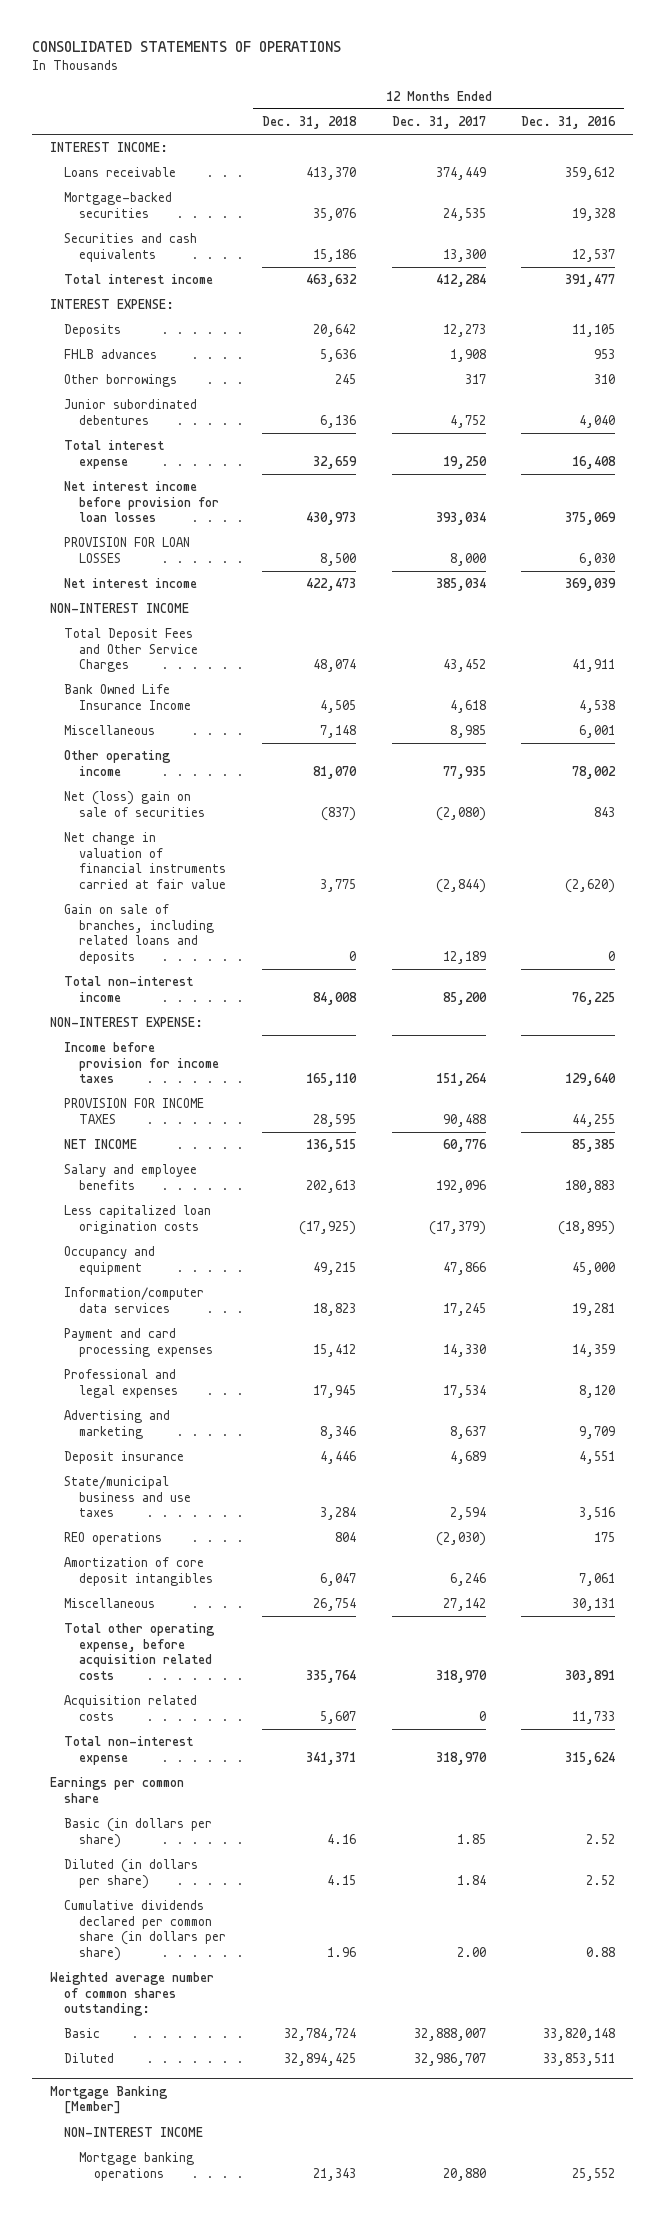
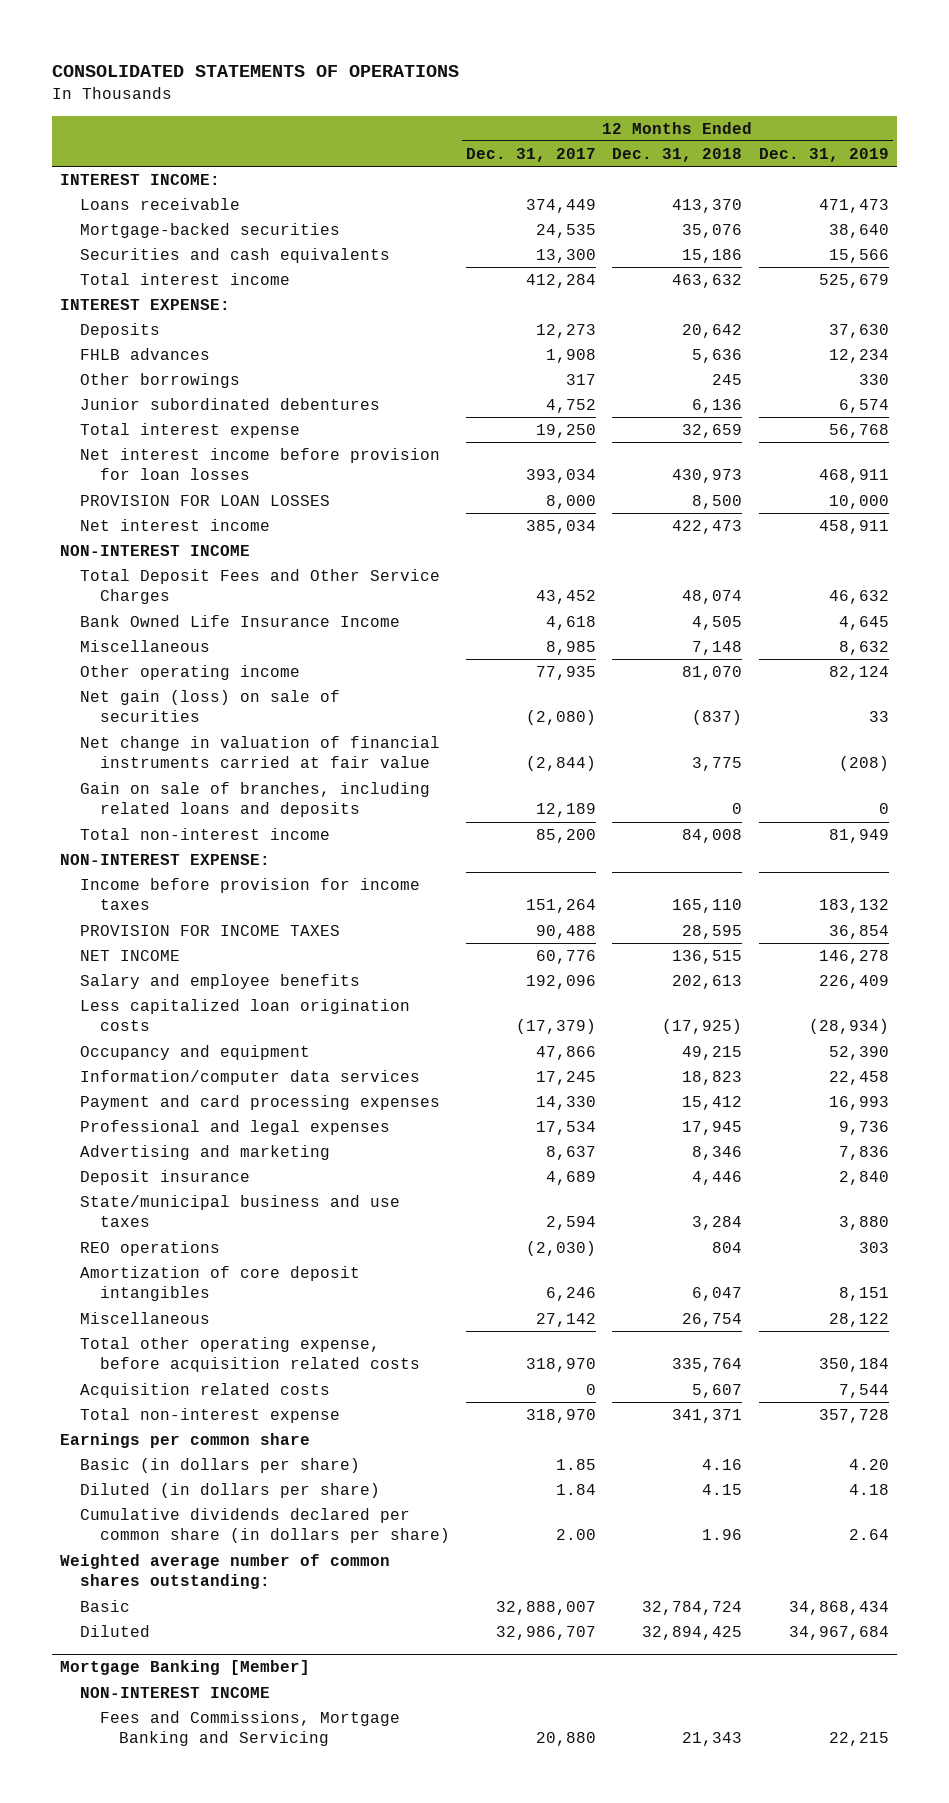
[521,116,617,130] Dec. 31, 2016 -> none
none -> [758,148,889,163] Dec. 31, 2019
[64,791,205,817] Net (loss) gain on sale of securities -> [79,690,340,723] Net gain (loss) on sale of securities
[78,2152,194,2181] Mortgage banking operations -> [99,1711,400,1747] Fees and Commissions, Mortgage Banking and Servicing

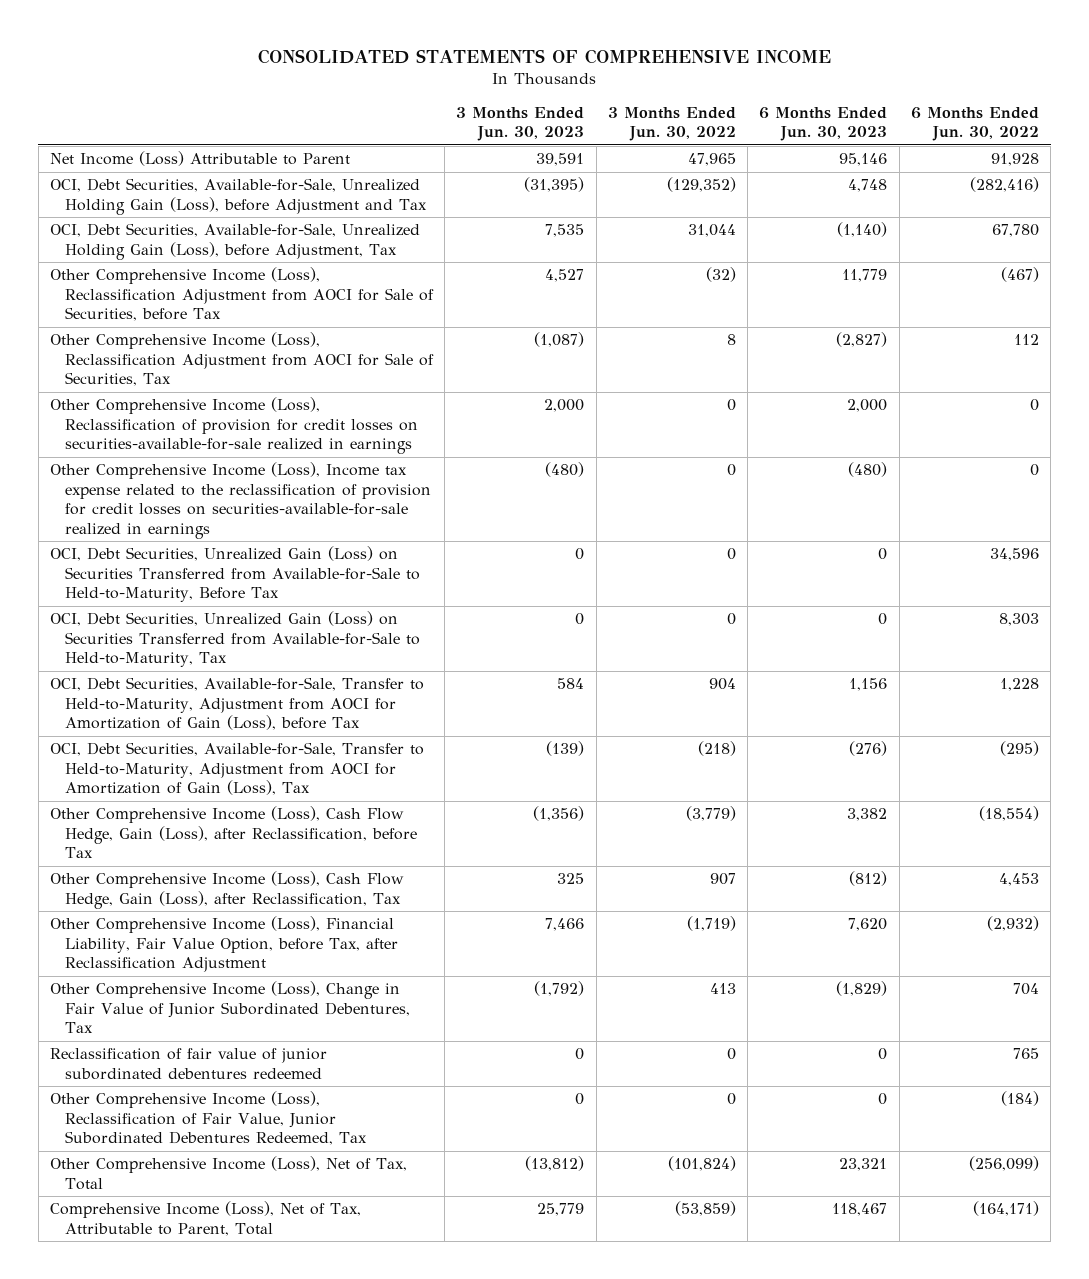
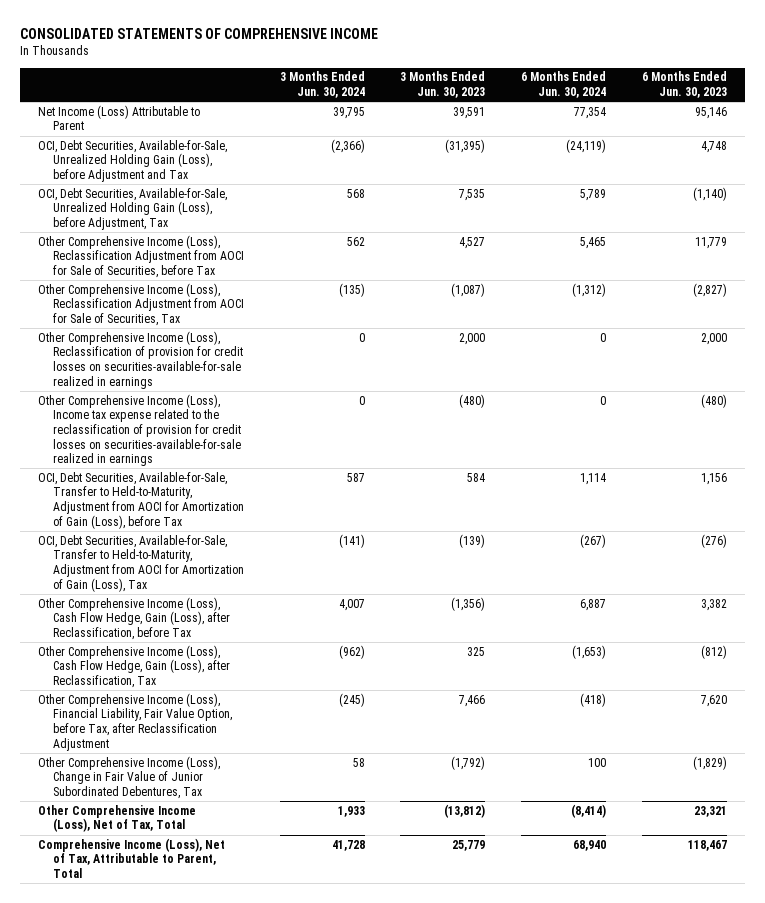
[607,107,736,142] 3 Months Ended Jun. 30, 2022 -> none
[910,107,1039,142] 6 Months Ended Jun. 30, 2022 -> none
none -> [279,71,365,98] 3 Months Ended Jun. 30, 2024
none -> [521,71,607,98] 6 Months Ended Jun. 30, 2024
[49,546,420,603] OCI, Debt Securities, Unrealized Gain (Loss) on Securities Transferred from Available-for-Sale to Held-to-Maturity, Before Tax -> none
[49,611,420,668] OCI, Debt Securities, Unrealized Gain (Loss) on Securities Transferred from Available-for-Sale to Held-to-Maturity, Tax -> none
[49,1048,327,1080] Reclassification of fair value of junior subordinated debentures redeemed -> none
[49,1091,367,1146] Other Comprehensive Income (Loss), Reclassification of Fair Value, Junior Subordinated Debentures Redeemed, Tax -> none

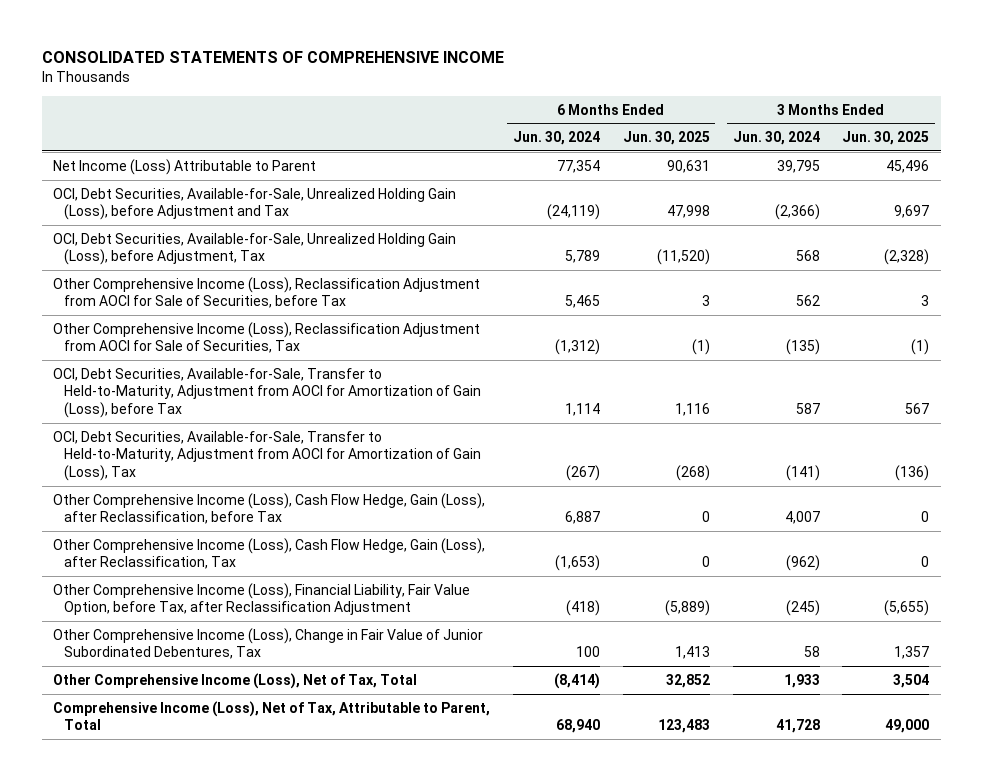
[400,71,486,98] 3 Months Ended Jun. 30, 2023 -> none
[641,71,727,98] 6 Months Ended Jun. 30, 2023 -> none
none -> [622,131,710,146] Jun. 30, 2025
none -> [842,131,930,146] Jun. 30, 2025
[37,330,244,389] Other Comprehensive Income (Loss), Reclassification of provision for credit losses on securities-available-for-sale realized in earnings -> none
[37,393,242,467] Other Comprehensive Income (Loss), Income tax expense related to the reclassification of provision for credit losses on securities-available-for-sale realized in earnings -> none

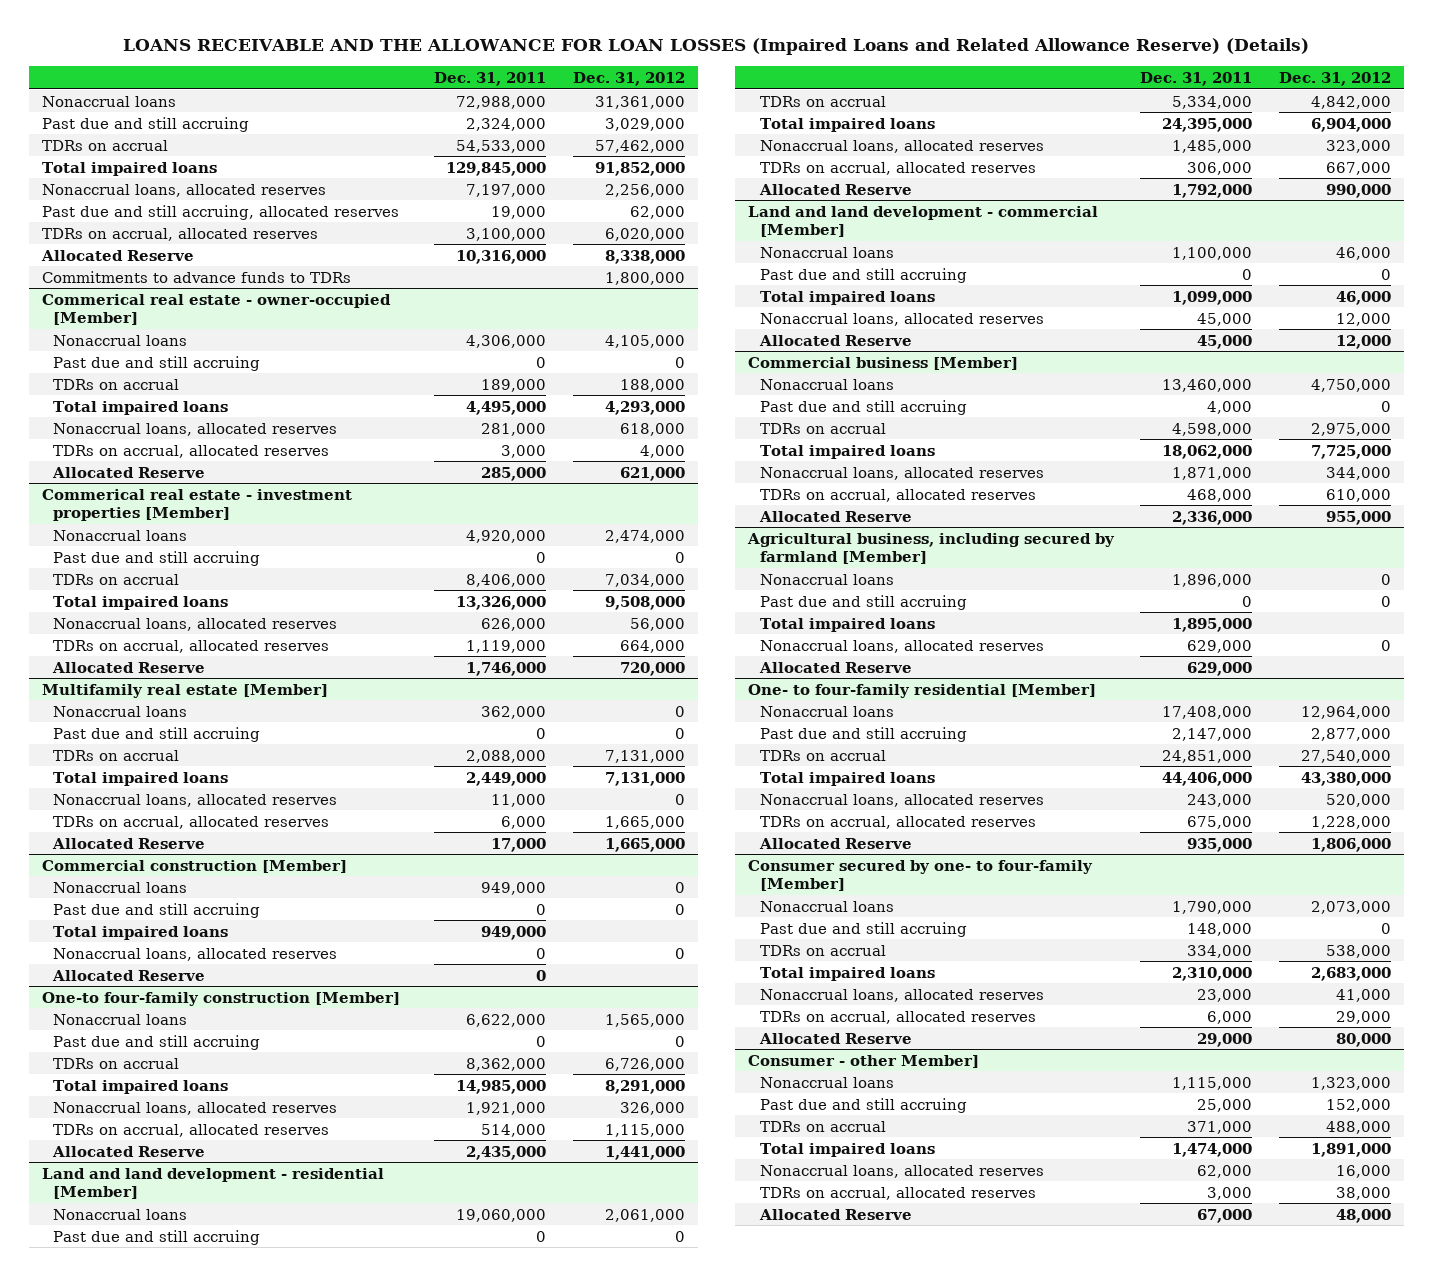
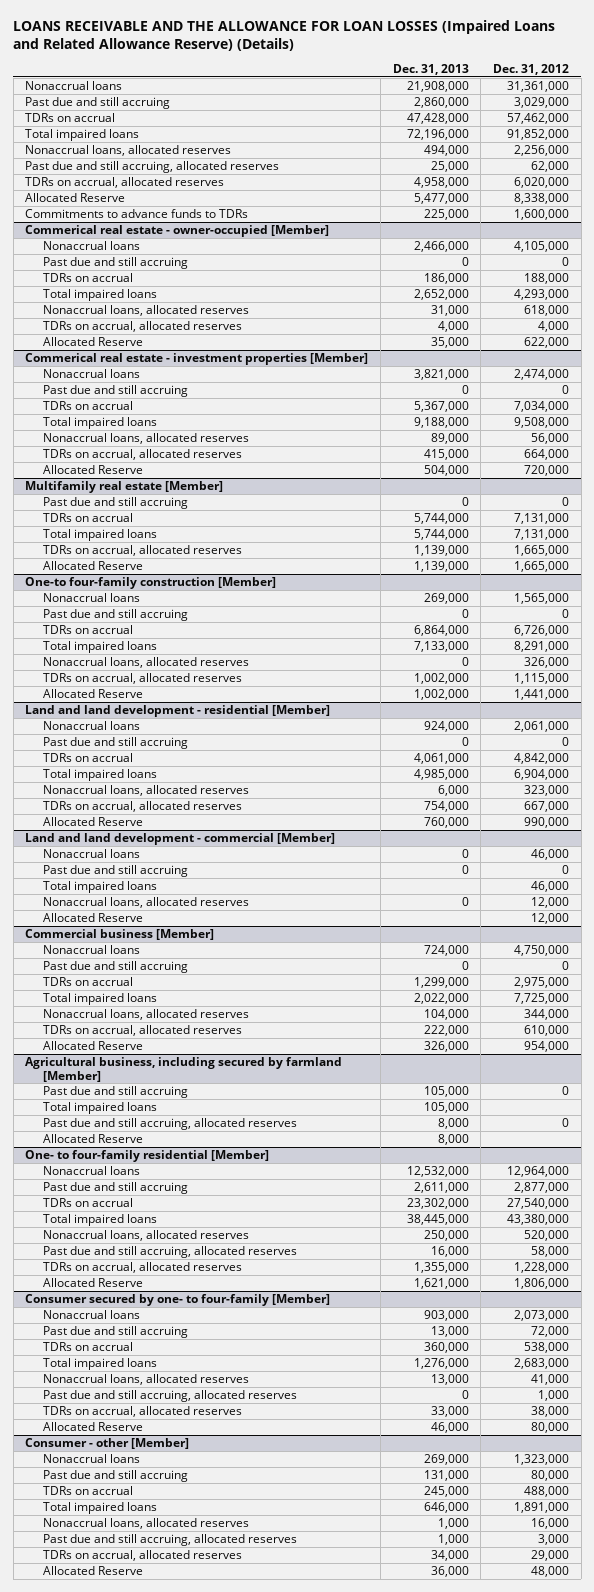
[434,71,547,86] Dec. 31, 2011 -> none
none -> [392,63,469,75] Dec. 31, 2013
[604,271,685,285] 1,800,000 -> [514,209,570,221] 1,600,000
[619,466,685,481] 621,000 -> [524,337,570,349] 622,000
[53,705,188,717] Nonaccrual loans -> none
[53,793,338,807] Nonaccrual loans, allocated reserves -> none
[41,859,347,873] Commercial construction [Member] -> none
[53,881,188,893] Nonaccrual loans -> none
[53,902,261,918] Past due and still accruing -> none
[53,925,229,940] Total impaired loans -> none
[53,947,338,961] Nonaccrual loans, allocated reserves -> none
[52,969,206,981] Allocated Reserve -> none
[1325,510,1391,525] 955,000 -> [524,1041,570,1053] 954,000
[759,573,894,585] Nonaccrual loans -> none
[759,639,1044,653] Nonaccrual loans, allocated reserves -> none
none -> [42,1118,297,1131] Past due and still accruing, allocated reserves
none -> [42,1246,297,1259] Past due and still accruing, allocated reserves
[1380,922,1391,934] 0 -> [531,1326,570,1338] 72,000
none -> [42,1390,297,1403] Past due and still accruing, allocated reserves
[1335,1010,1391,1024] 29,000 -> [531,1406,570,1418] 38,000
[747,1054,979,1068] Consumer - other Member] -> [25,1438,190,1450] Consumer - other [Member]
[1325,1098,1391,1112] 152,000 -> [531,1470,570,1482] 80,000
none -> [42,1534,297,1547] Past due and still accruing, allocated reserves
[1335,1186,1391,1200] 38,000 -> [531,1550,570,1562] 29,000

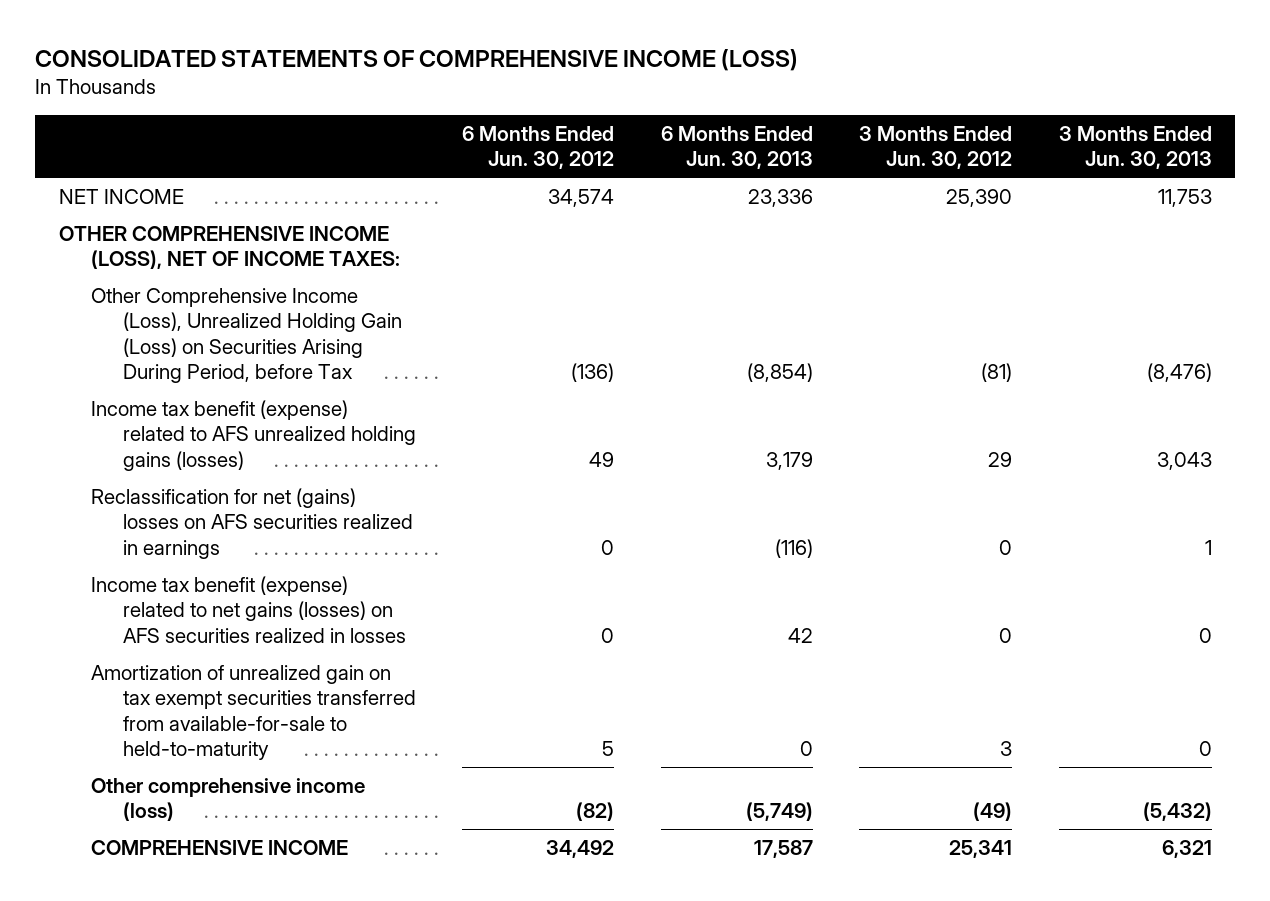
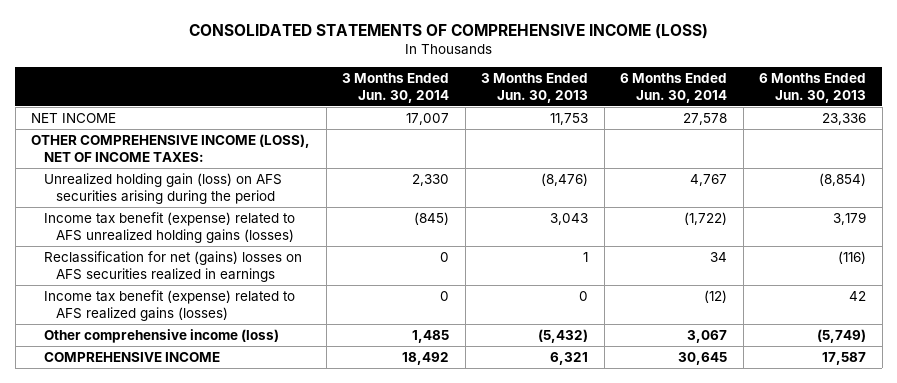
[462,125,615,170] 6 Months Ended Jun. 30, 2012 -> none
[859,125,1013,170] 3 Months Ended Jun. 30, 2012 -> none
none -> [342,72,450,103] 3 Months Ended Jun. 30, 2014
none -> [620,72,728,103] 6 Months Ended Jun. 30, 2014
[90,287,402,384] Other Comprehensive Income (Loss), Unrealized Holding Gain (Loss) on Securities Arising During Period, before Tax -> [43,172,282,204] Unrealized holding gain (loss) on AFS securities arising during the period
[90,664,416,761] Amortization of unrealized gain on tax exempt securities transferred from available-for-sale to held-to-maturity -> none
[90,575,406,643] Income tax benefit (expense) related to net gains (losses) on AFS securities realized in losses -> [43,289,295,321] Income tax benefit (expense) related to AFS realized gains (losses)

